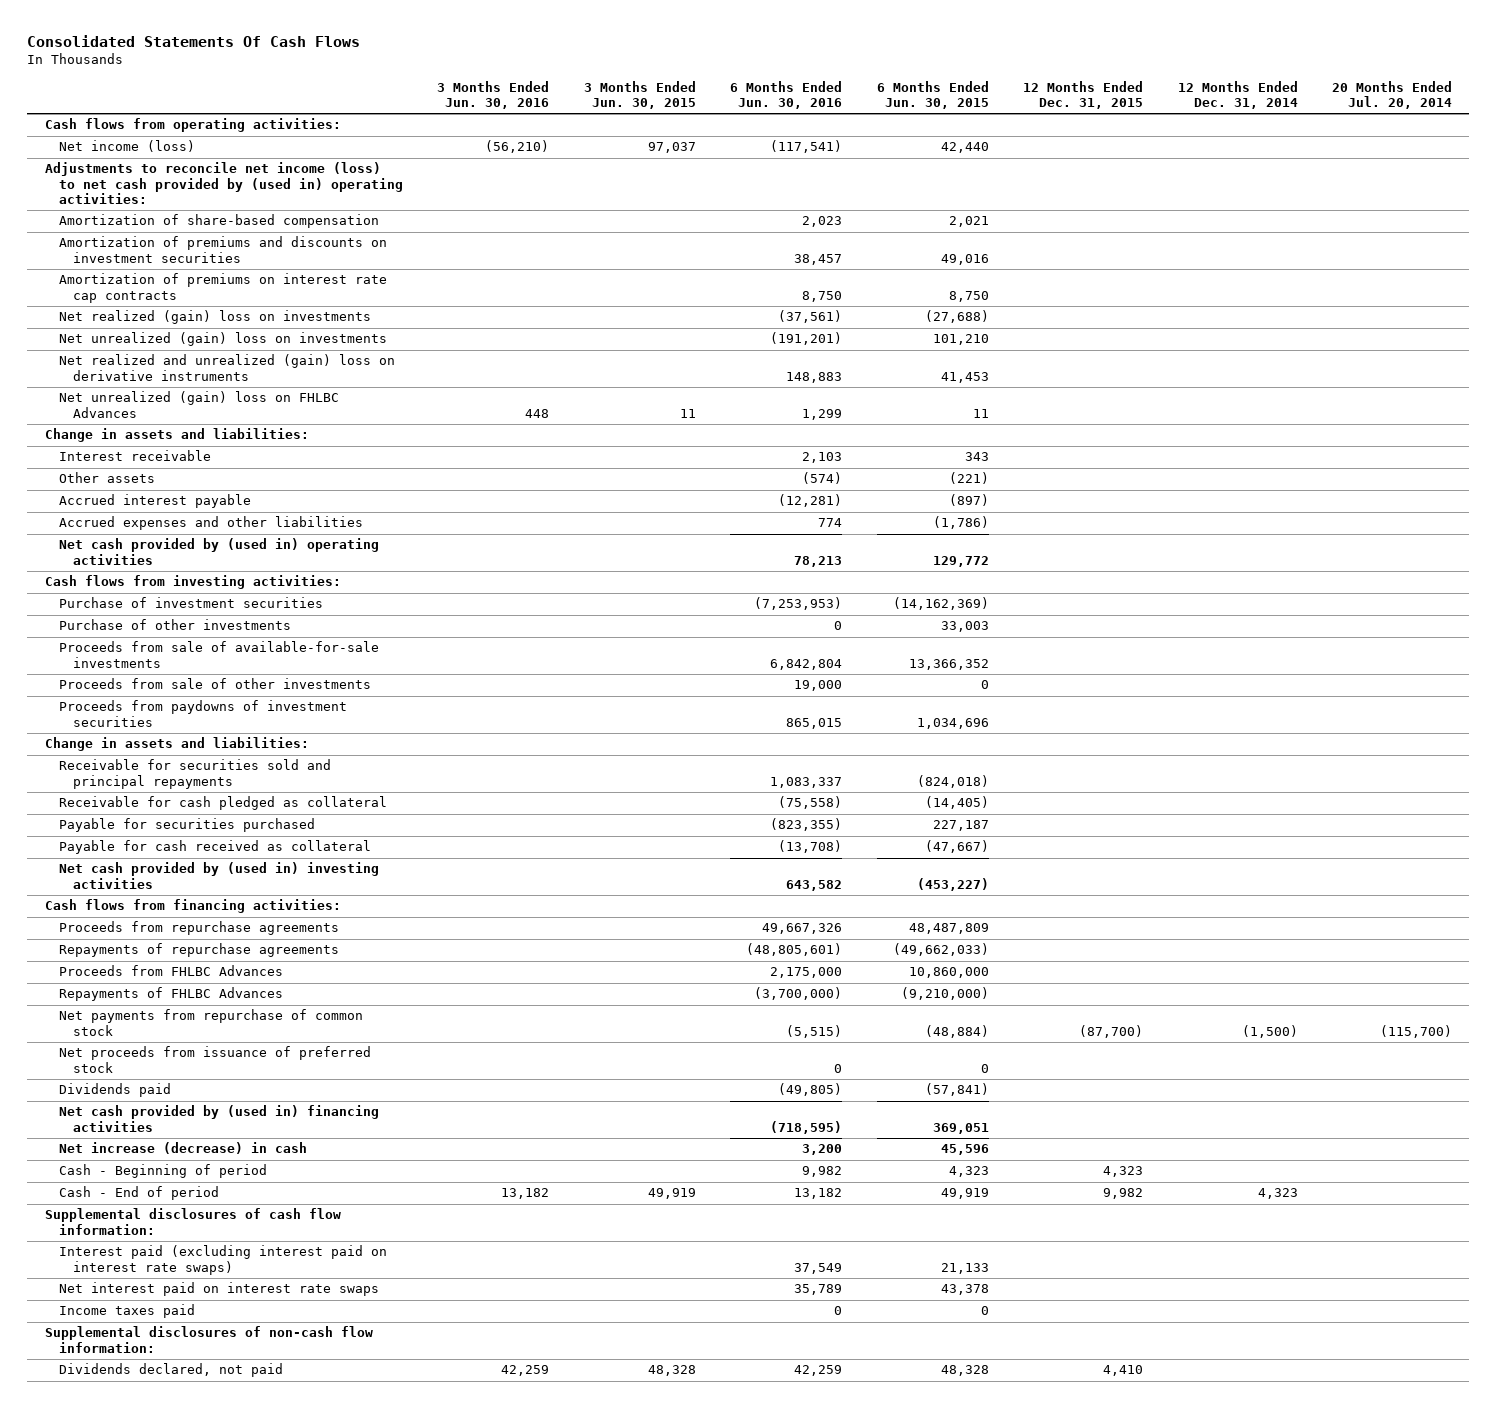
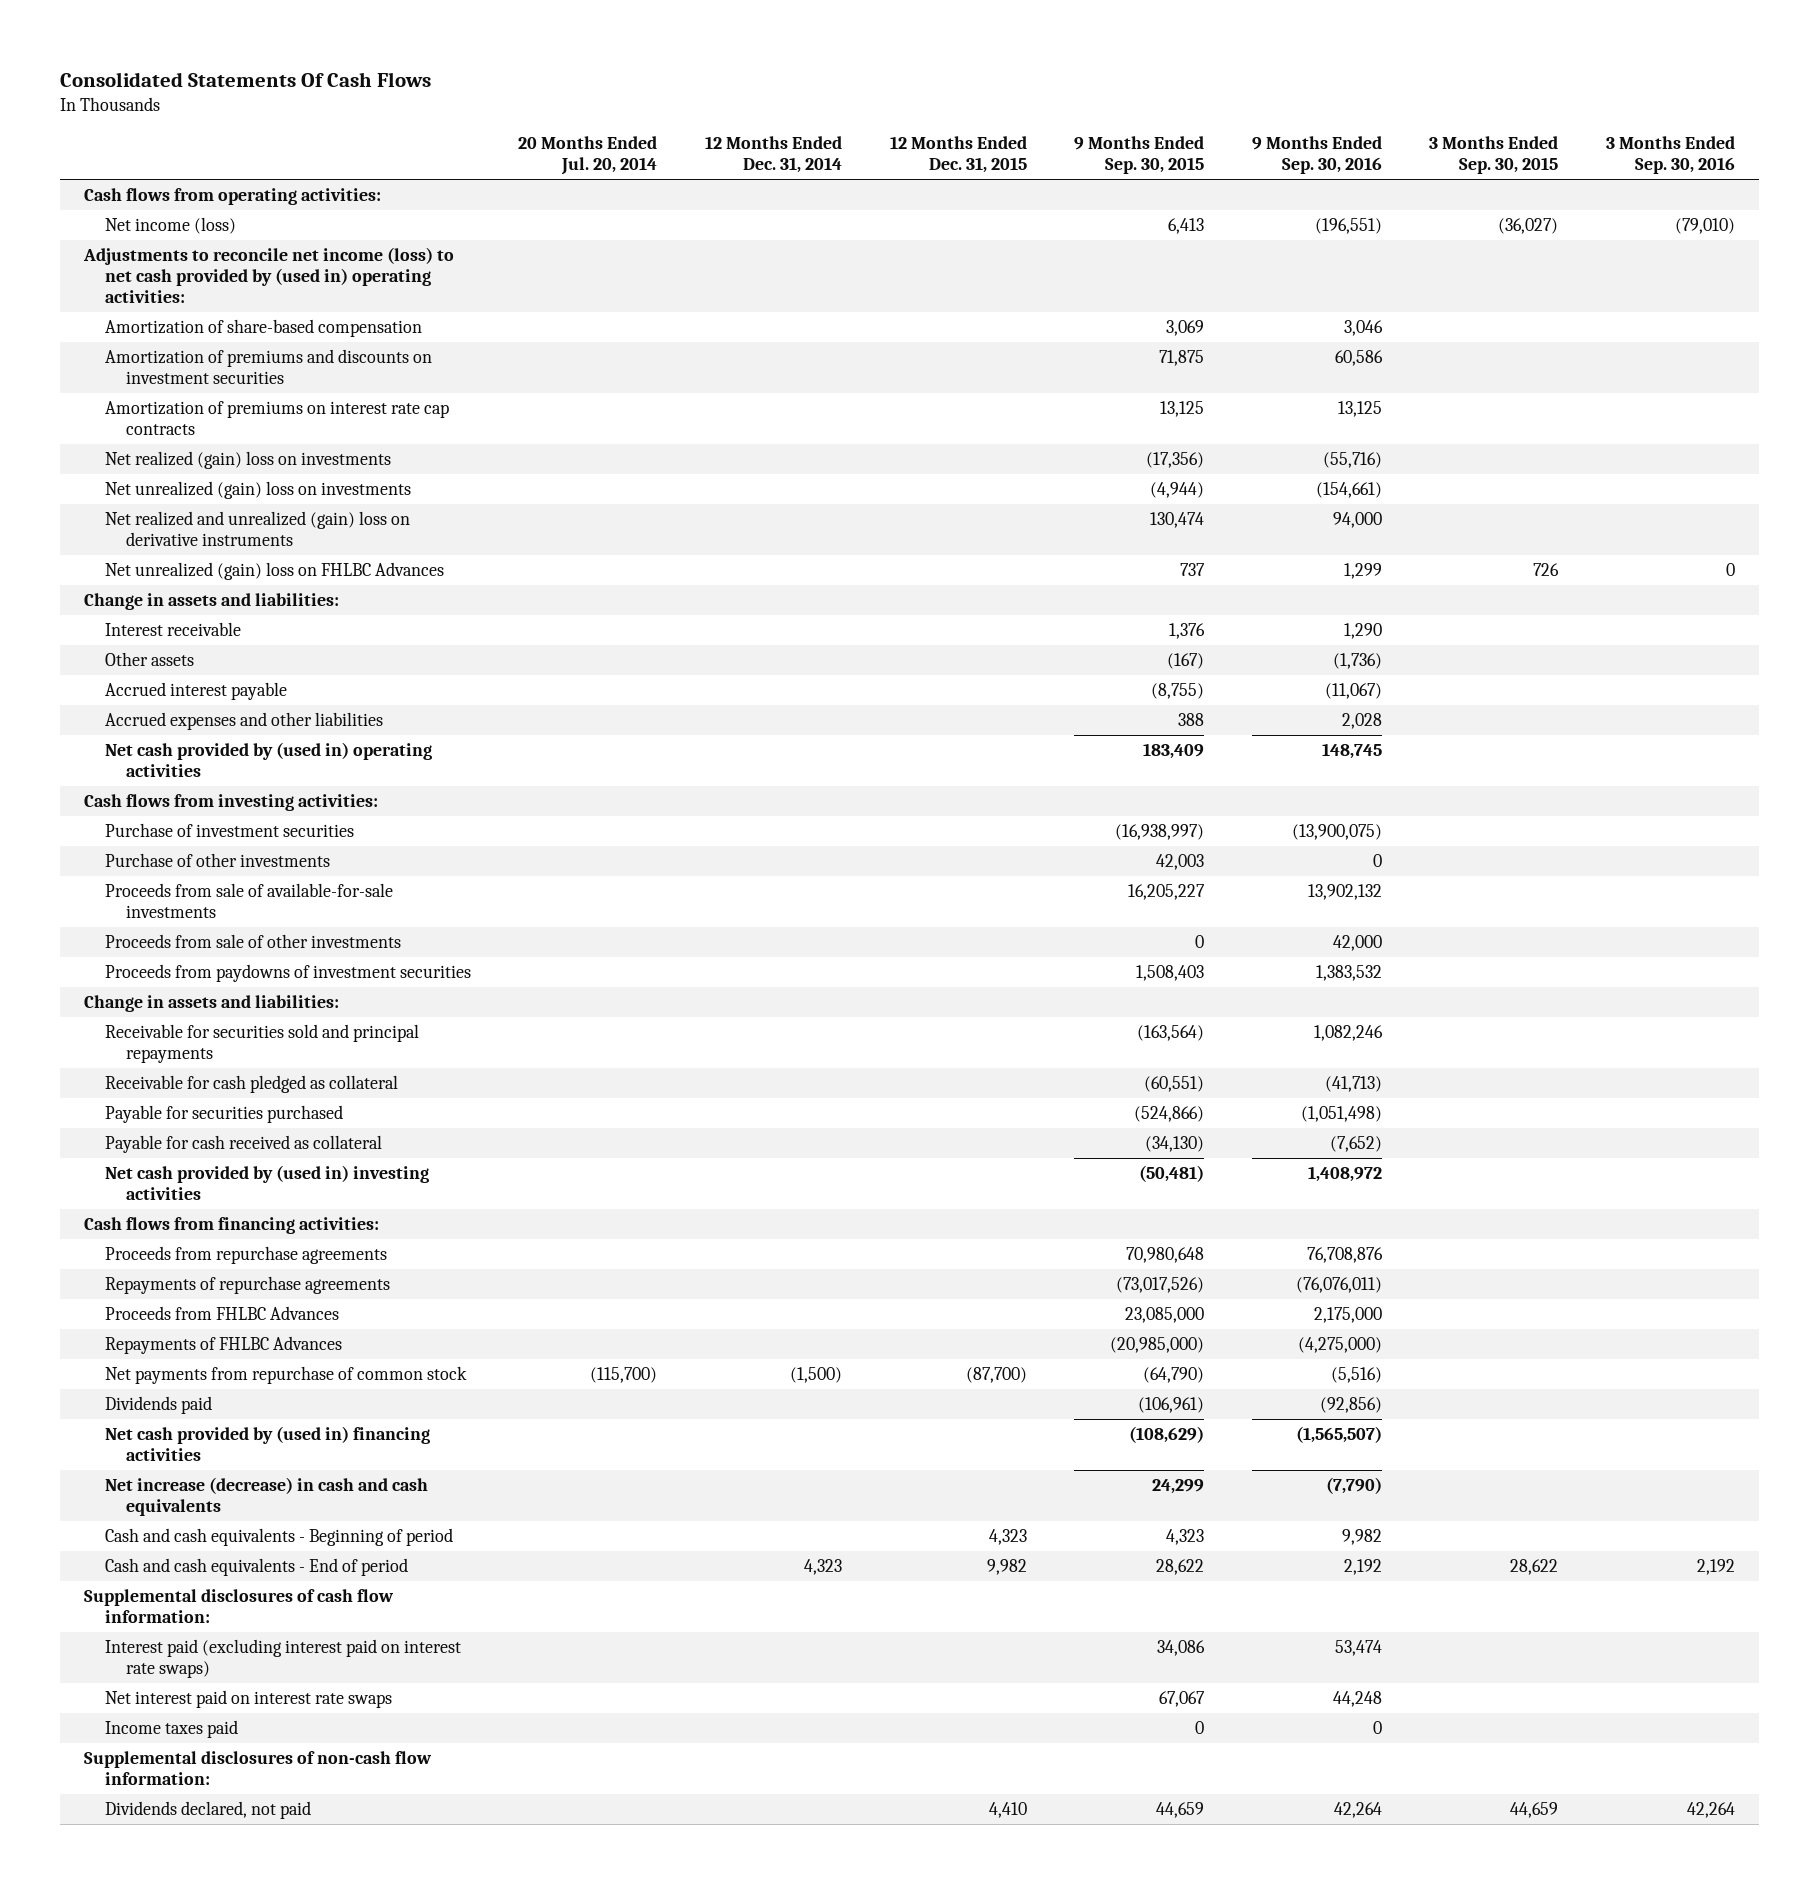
[437,80,550,109] 3 Months Ended Jun. 30, 2016 -> none
[583,80,696,109] 3 Months Ended Jun. 30, 2015 -> none
[730,80,843,109] 6 Months Ended Jun. 30, 2016 -> none
[876,80,989,109] 6 Months Ended Jun. 30, 2015 -> none
none -> [1074,136,1205,175] 9 Months Ended Sep. 30, 2015
none -> [1251,136,1382,175] 9 Months Ended Sep. 30, 2016
none -> [1429,136,1559,175] 3 Months Ended Sep. 30, 2015
none -> [1605,136,1735,175] 3 Months Ended Sep. 30, 2016
[59,1046,372,1073] Net proceeds from issuance of preferred stock -> none
[59,1142,308,1155] Net increase (decrease) in cash -> [104,1476,428,1516] Net increase (decrease) in cash and cash equivalents
[59,1164,268,1179] Cash - Beginning of period -> [104,1527,453,1546] Cash and cash equivalents - Beginning of period
[59,1186,220,1201] Cash - End of period -> [104,1557,408,1576] Cash and cash equivalents - End of period

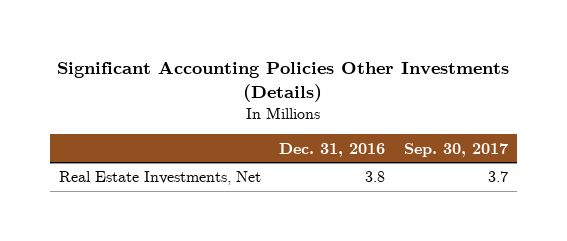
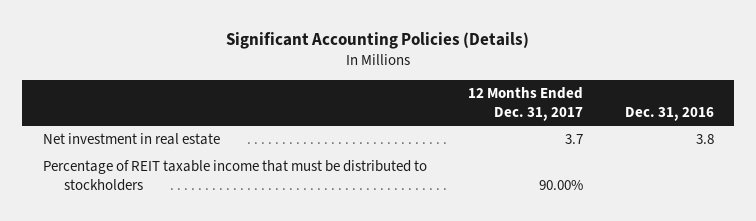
[57,60,510,102] Significant Accounting Policies Other Investments (Details) -> [226,31,530,49] Significant Accounting Policies (Details)
[403,142,508,157] Sep. 30, 2017 -> none
none -> [468,86,584,121] 12 Months Ended Dec. 31, 2017
[58,171,261,186] Real Estate Investments, Net -> [42,133,220,146] Net investment in real estate
none -> [42,160,427,192] Percentage of REIT taxable income that must be distributed to stockholders

